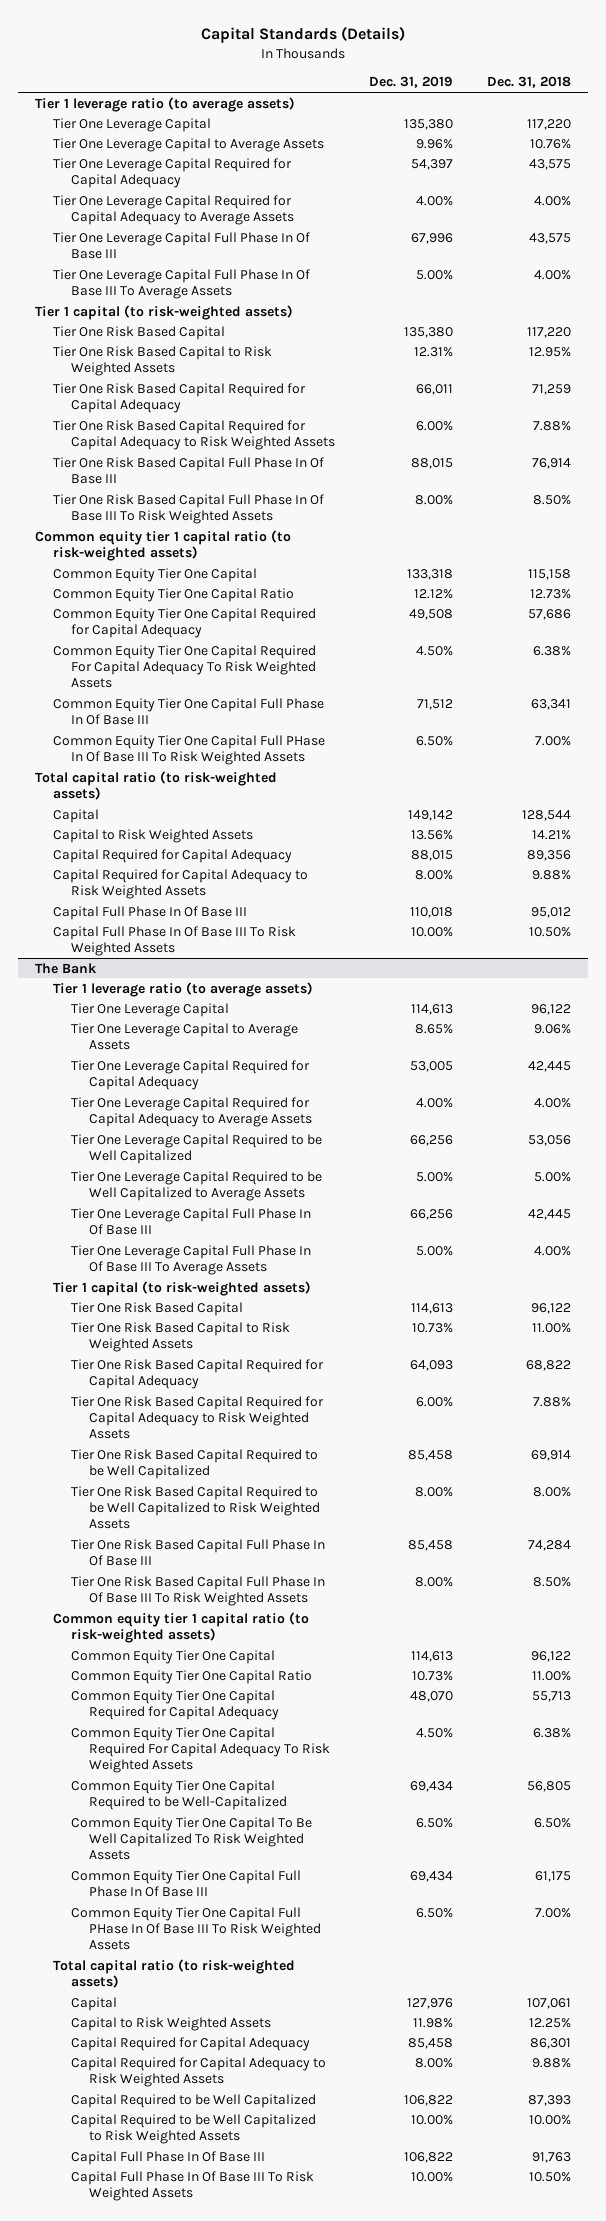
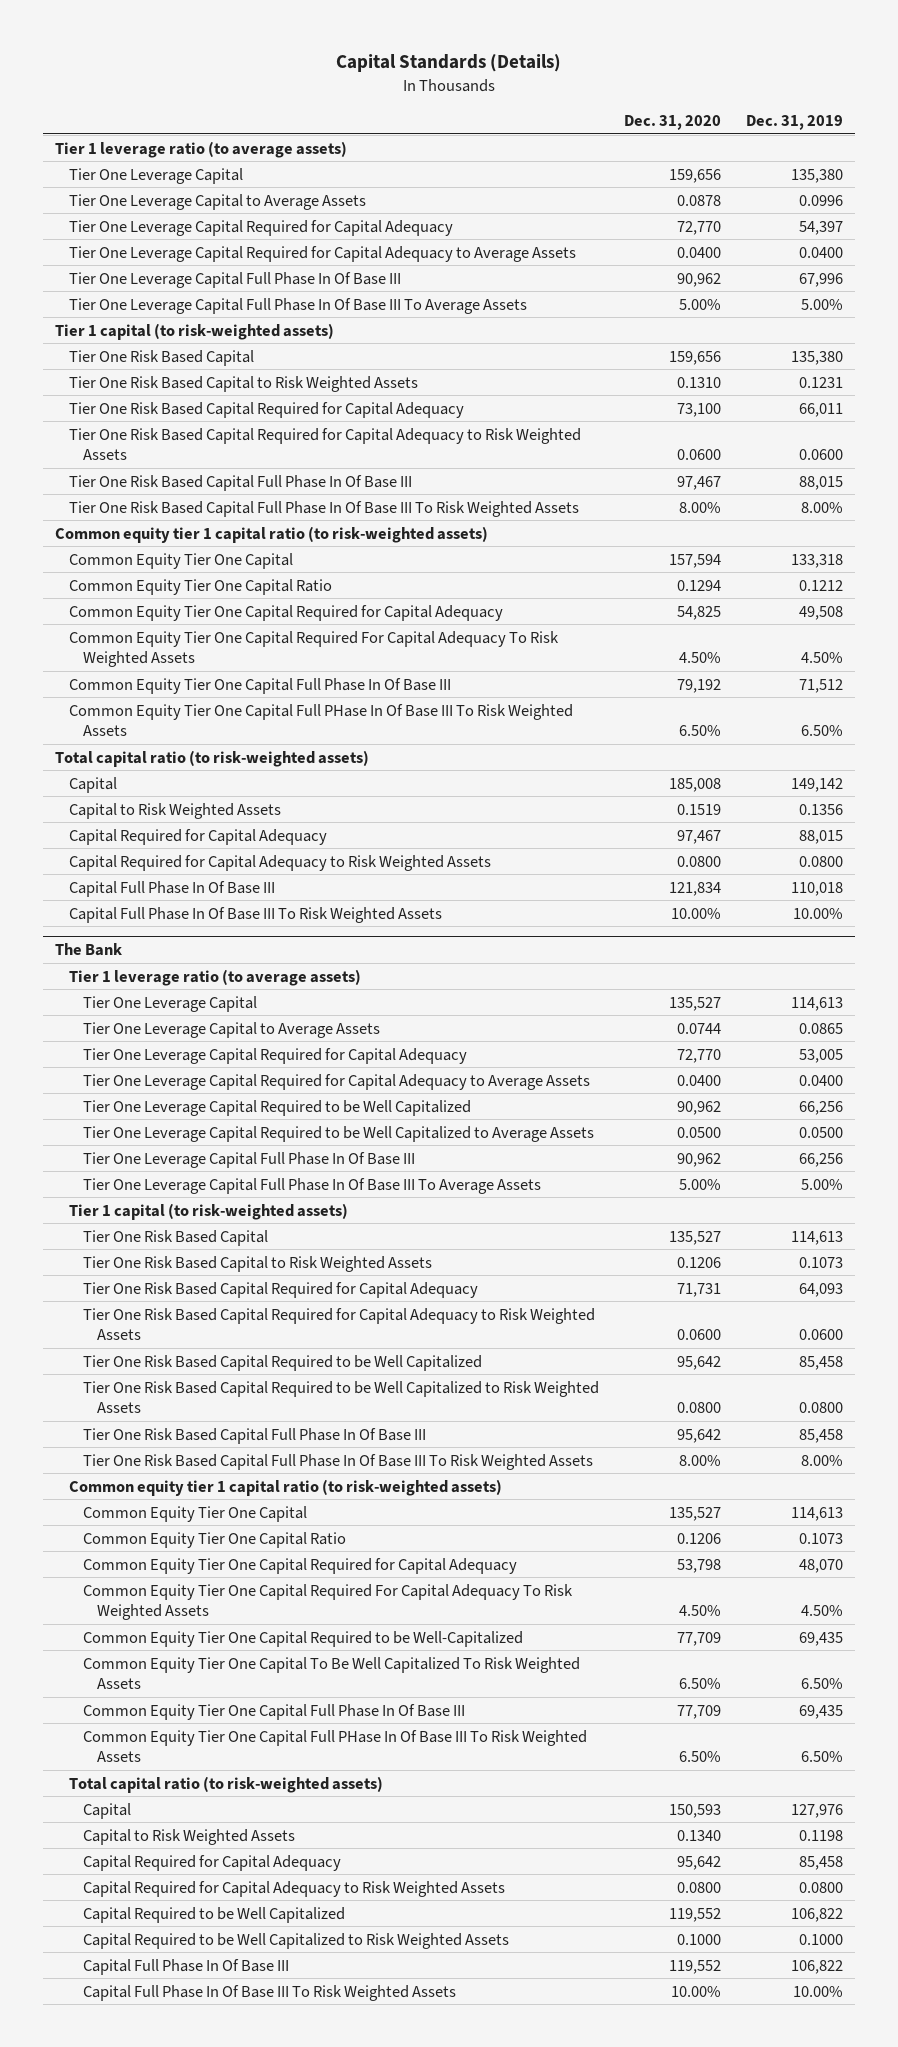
[487,76,572,89] Dec. 31, 2018 -> none
none -> [623,115,721,131] Dec. 31, 2020
[416,138,454,149] 9.96% -> [798,194,843,206] 0.0996
[416,195,454,206] 4.00% -> [798,246,843,258] 0.0400
[414,346,454,357] 12.31% -> [798,376,843,388] 0.1231
[416,420,454,431] 6.00% -> [798,449,843,461] 0.0600
[414,588,454,599] 12.12% -> [798,579,843,591] 0.1212
[411,829,454,840] 13.56% -> [798,803,843,815] 0.1356
[415,869,454,880] 8.00% -> [798,855,843,867] 0.0800
[415,1023,454,1034] 8.65% -> [798,1022,843,1034] 0.0865
[416,1097,454,1108] 4.00% -> [798,1074,843,1086] 0.0400
[416,1171,454,1182] 5.00% -> [798,1126,843,1138] 0.0500
[412,1322,454,1333] 10.73% -> [798,1256,843,1268] 0.1073
[416,1396,454,1407] 6.00% -> [798,1329,843,1341] 0.0600
[415,1486,454,1497] 8.00% -> [798,1402,843,1414] 0.0800
[412,1670,454,1681] 10.73% -> [798,1532,843,1544] 0.1073
[410,1780,454,1792] 69,434 -> [798,1631,843,1646] 69,435
[410,1870,454,1882] 69,434 -> [798,1704,843,1719] 69,435
[413,2017,454,2028] 11.98% -> [798,1829,843,1841] 0.1198
[415,2057,454,2068] 8.00% -> [798,1881,843,1893] 0.0800
[411,2114,454,2125] 10.00% -> [798,1933,843,1945] 0.1000

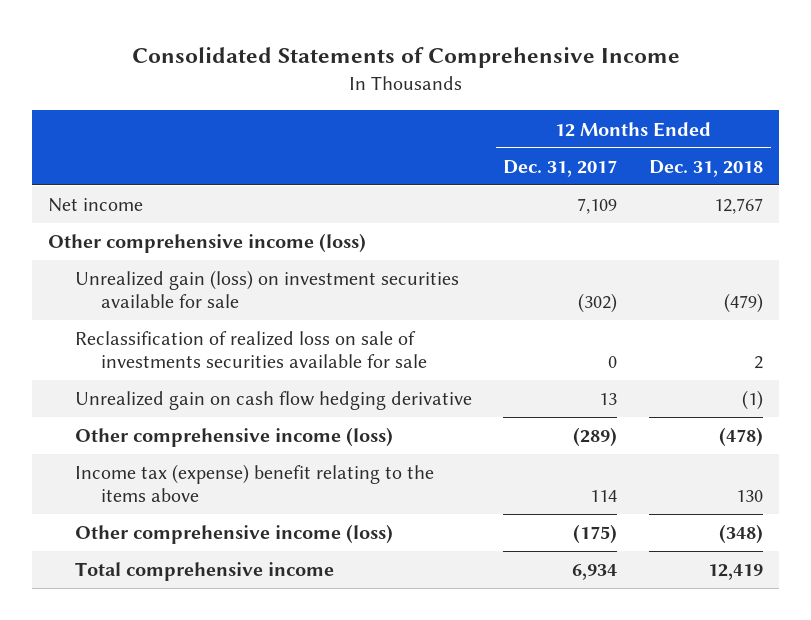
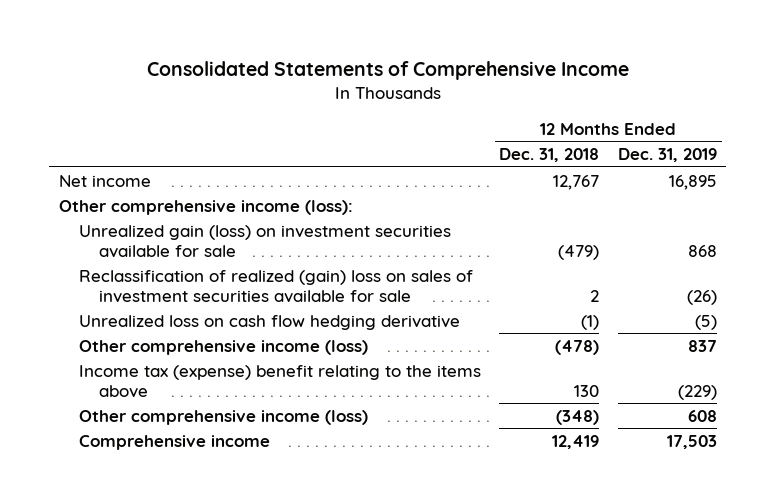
[503,159,618,177] Dec. 31, 2017 -> none
none -> [618,147,718,162] Dec. 31, 2019
[48,233,367,254] Other comprehensive income (loss) -> [58,199,353,215] Other comprehensive income (loss):
[74,331,428,369] Reclassification of realized loss on sale of investments securities available for sale -> [78,269,473,303] Reclassification of realized (gain) loss on sales of investment securities available for sale
[74,391,472,411] Unrealized gain on cash flow hedging derivative -> [78,314,460,330] Unrealized loss on cash flow hedging derivative
[74,562,334,582] Total comprehensive income -> [78,434,270,450] Comprehensive income

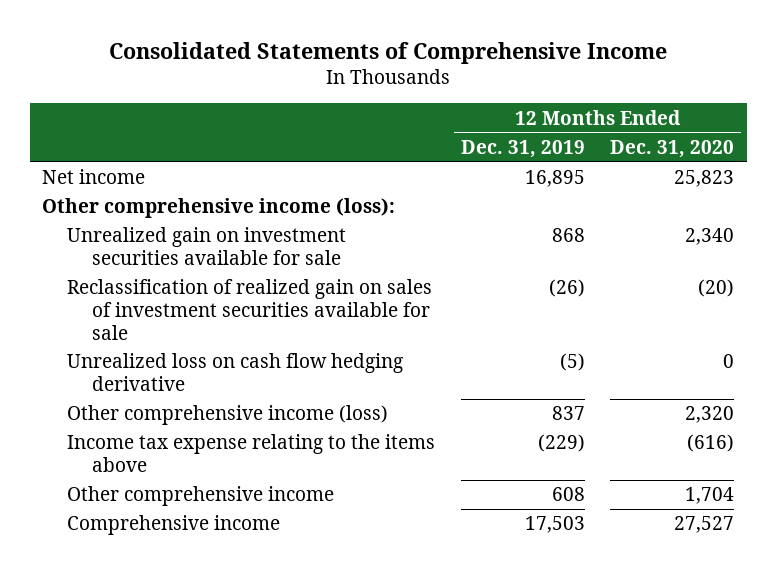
[499,147,600,162] Dec. 31, 2018 -> none
none -> [610,139,735,158] Dec. 31, 2020
[78,224,451,258] Unrealized gain (loss) on investment securities available for sale -> [67,227,347,265] Unrealized gain on investment securities available for sale
[78,269,473,303] Reclassification of realized (gain) loss on sales of investment securities available for sale -> [67,279,433,340] Reclassification of realized gain on sales of investment securities available for sale
[78,364,481,398] Income tax (expense) benefit relating to the items above -> [67,434,436,472] Income tax expense relating to the items above
[78,409,368,425] Other comprehensive income (loss) -> [67,486,335,507] Other comprehensive income

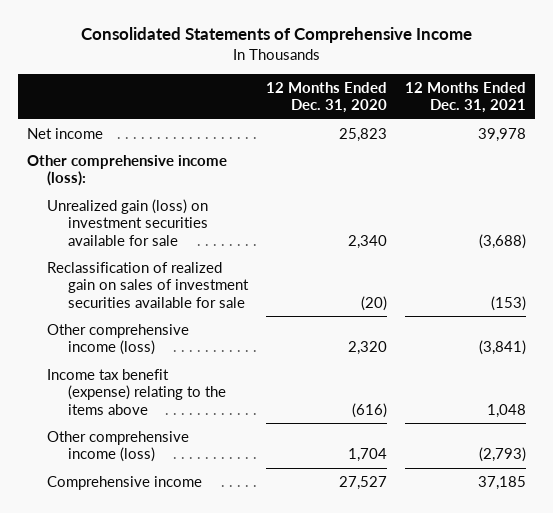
[460,139,585,158] Dec. 31, 2019 -> none
none -> [405,81,527,114] 12 Months Ended Dec. 31, 2021
[67,227,347,265] Unrealized gain on investment securities available for sale -> [47,198,209,246] Unrealized gain (loss) on investment securities available for sale
[67,353,404,391] Unrealized loss on cash flow hedging derivative -> none
[67,434,436,472] Income tax expense relating to the items above -> [47,368,226,415] Income tax benefit (expense) relating to the items above
[67,486,335,507] Other comprehensive income -> [47,430,190,463] Other comprehensive income (loss)

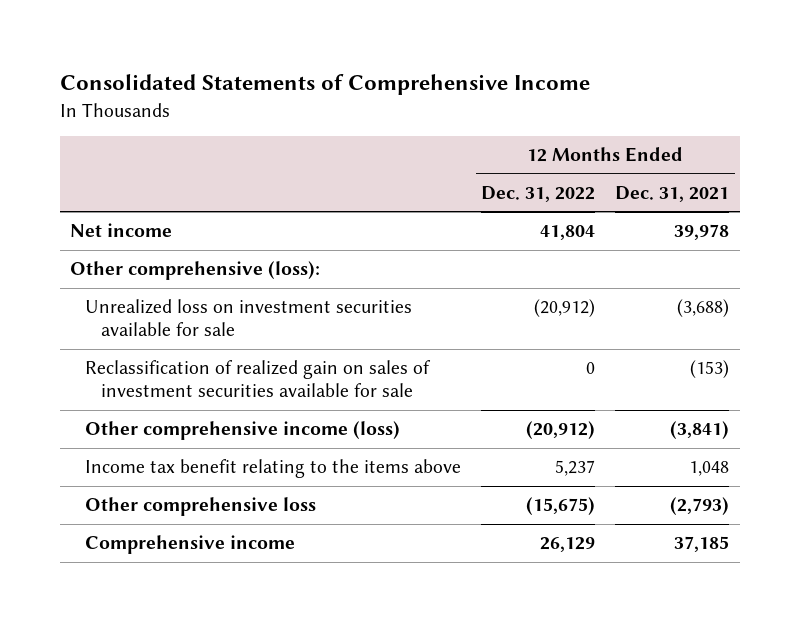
[265,81,387,114] 12 Months Ended Dec. 31, 2020 -> none
none -> [481,186,596,203] Dec. 31, 2022
[26,154,227,187] Other comprehensive income (loss): -> [69,261,320,281] Other comprehensive (loss):
[47,198,209,246] Unrealized gain (loss) on investment securities available for sale -> [85,299,413,337] Unrealized loss on investment securities available for sale
[47,368,226,415] Income tax benefit (expense) relating to the items above -> [85,459,462,479] Income tax benefit relating to the items above
[47,430,190,463] Other comprehensive income (loss) -> [85,497,317,517] Other comprehensive loss

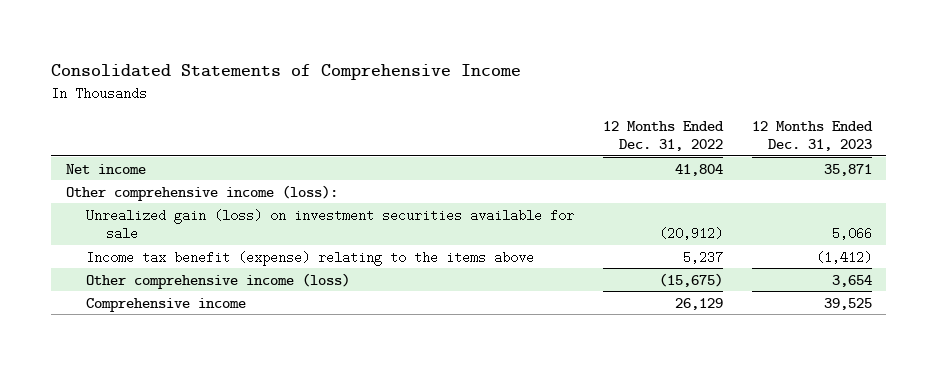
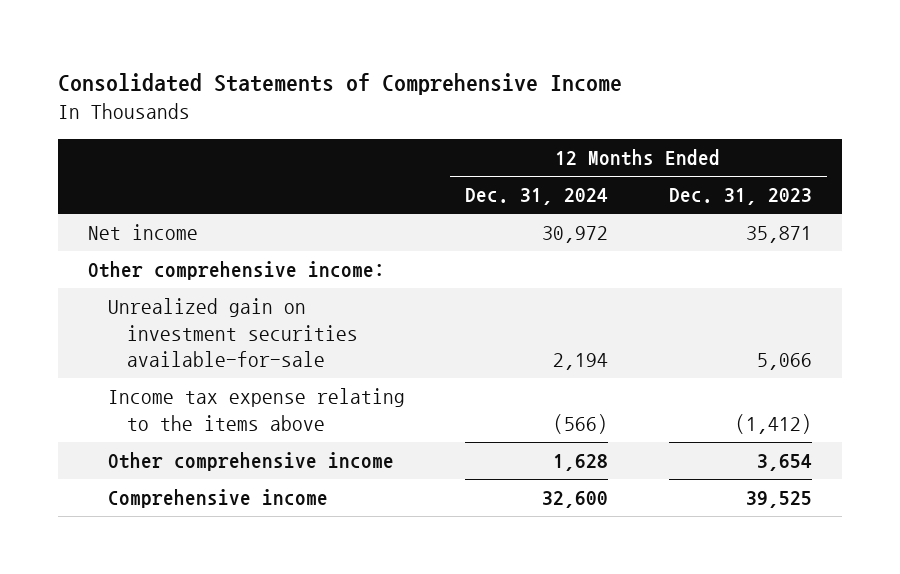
[602,120,724,152] 12 Months Ended Dec. 31, 2022 -> none
none -> [465,188,609,206] Dec. 31, 2024
[65,184,338,201] Other comprehensive income (loss): -> [88,261,386,281] Other comprehensive income:
[85,208,574,241] Unrealized gain (loss) on investment securities available for sale -> [107,298,358,367] Unrealized gain on investment securities available-for-sale
[85,250,534,266] Income tax benefit (expense) relating to the items above -> [107,388,405,431] Income tax expense relating to the items above
[85,272,350,289] Other comprehensive income (loss) -> [107,452,394,472] Other comprehensive income

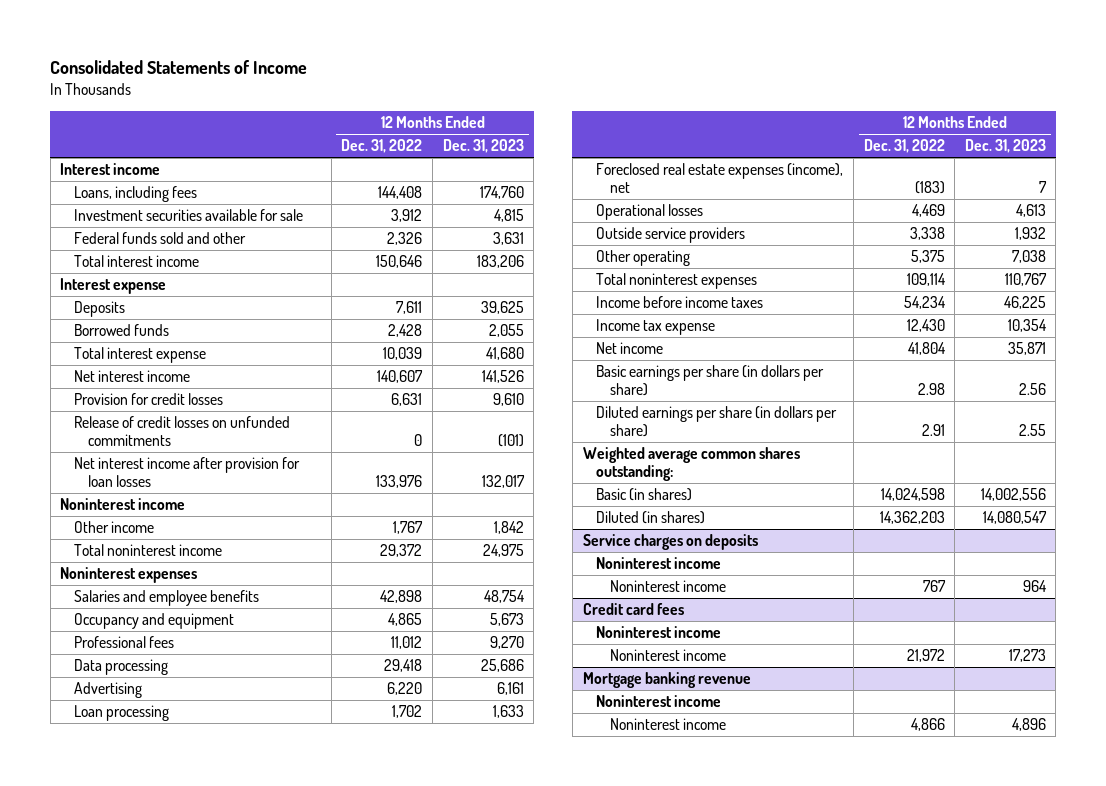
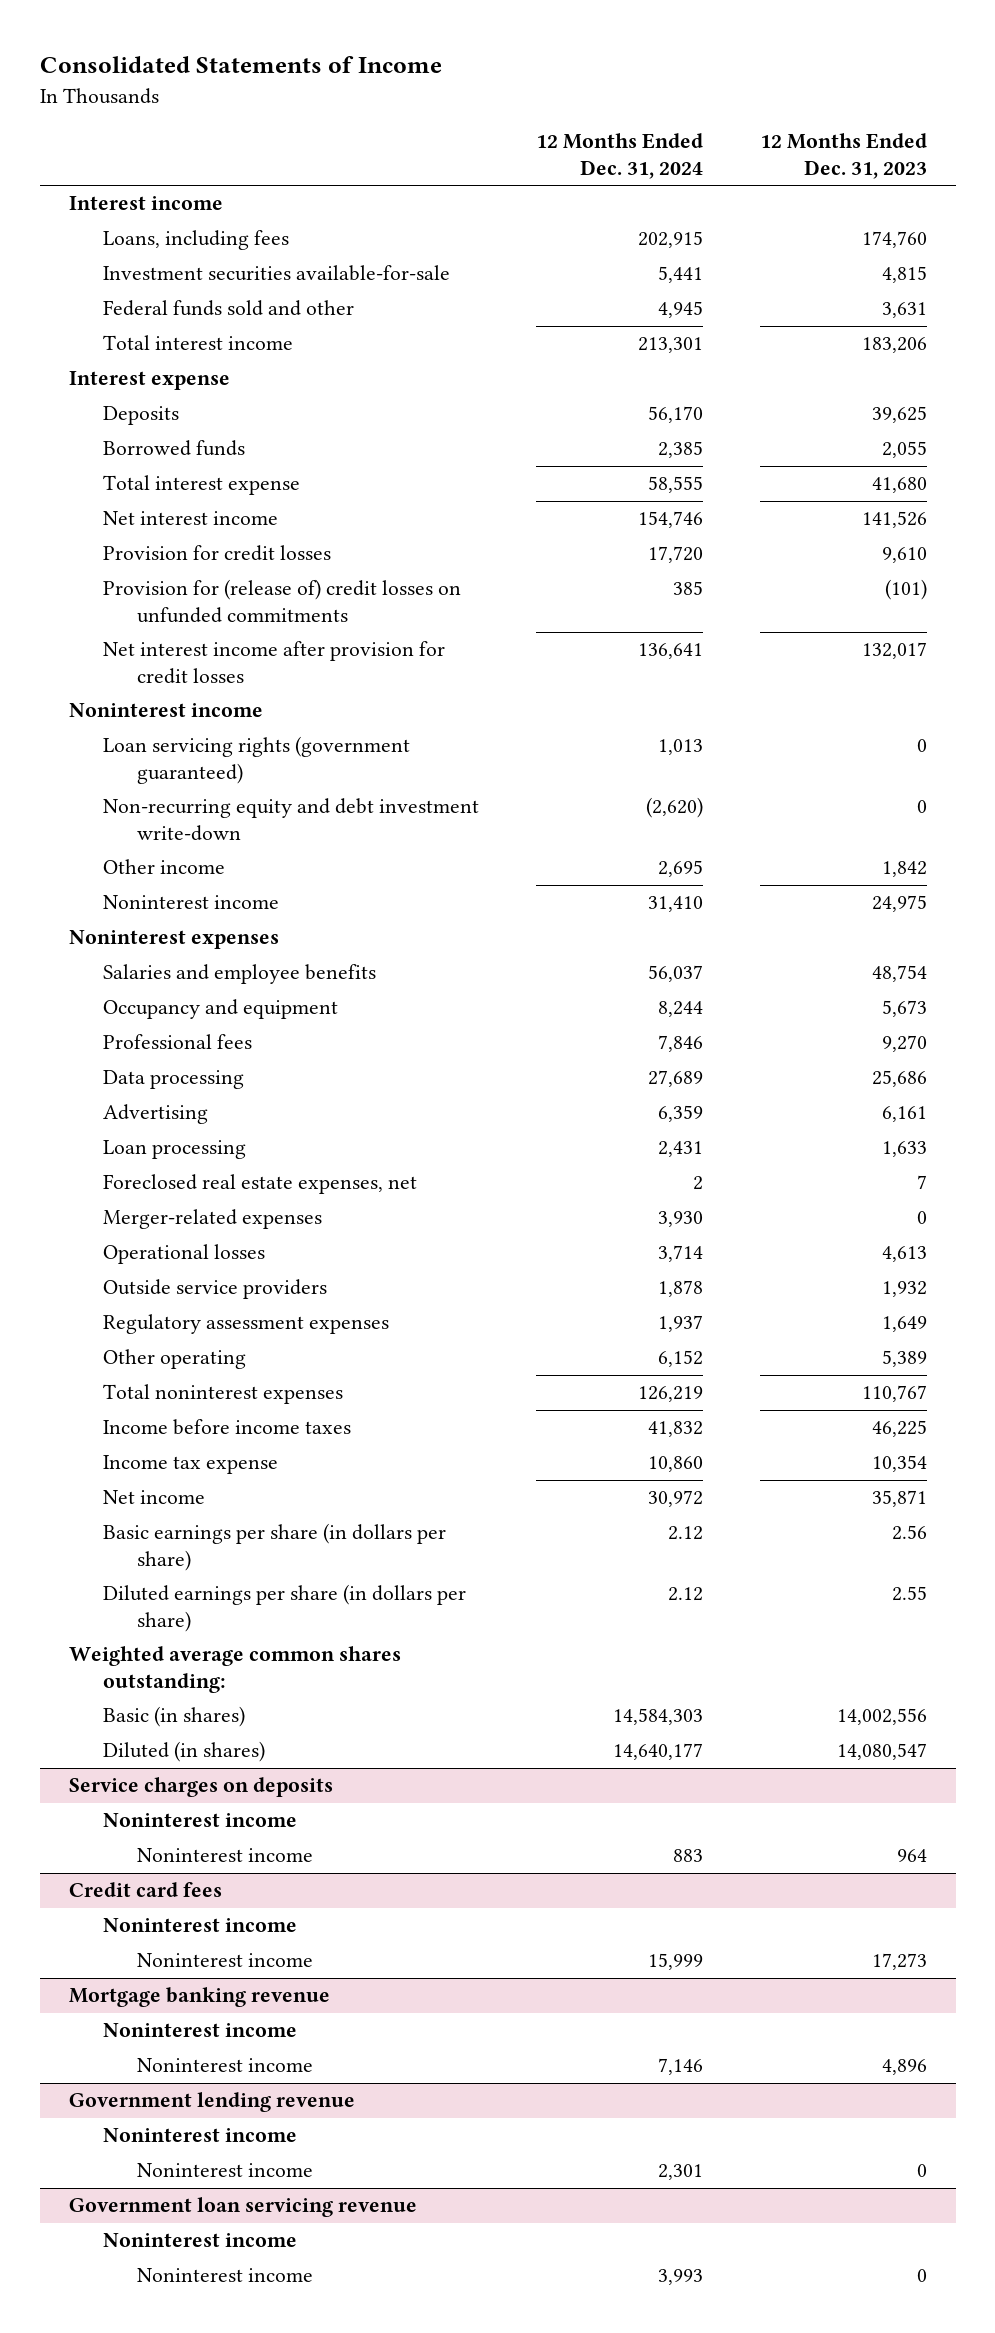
[341,139,423,154] Dec. 31, 2022 -> none
none -> [535,133,703,180] 12 Months Ended Dec. 31, 2024
[74,209,304,222] Investment securities available for sale -> [102,265,450,282] Investment securities available-for-sale
[74,416,291,447] Release of credit losses on unfunded commitments -> [102,579,461,624] Provision for (release of) credit losses on unfunded commitments
[74,457,301,488] Net interest income after provision for loan losses -> [102,641,445,685] Net interest income after provision for credit losses
none -> [102,736,410,785] Loan servicing rights (government guaranteed)
none -> [102,798,479,842] Non-recurring equity and debt investment write-down
[74,544,223,557] Total noninterest income -> [102,895,279,910] Noninterest income
[596,163,844,194] Foreclosed real estate expenses (income), net -> [102,1174,417,1195] Foreclosed real estate expenses, net
none -> [102,1209,322,1230] Merger-related expenses
none -> [102,1314,389,1335] Regulatory assessment expenses
[1011,250,1046,264] 7,038 -> [881,1350,927,1368] 5,389
none -> [68,2092,355,2113] Government lending revenue
none -> [102,2128,297,2143] Noninterest income
none -> [136,2163,313,2178] Noninterest income
none -> [68,2197,417,2218] Government loan servicing revenue
none -> [102,2233,297,2248] Noninterest income
none -> [136,2268,313,2283] Noninterest income

